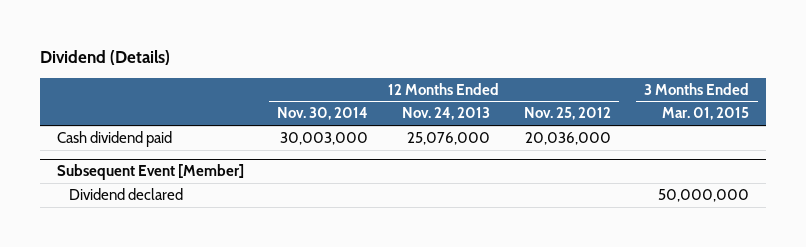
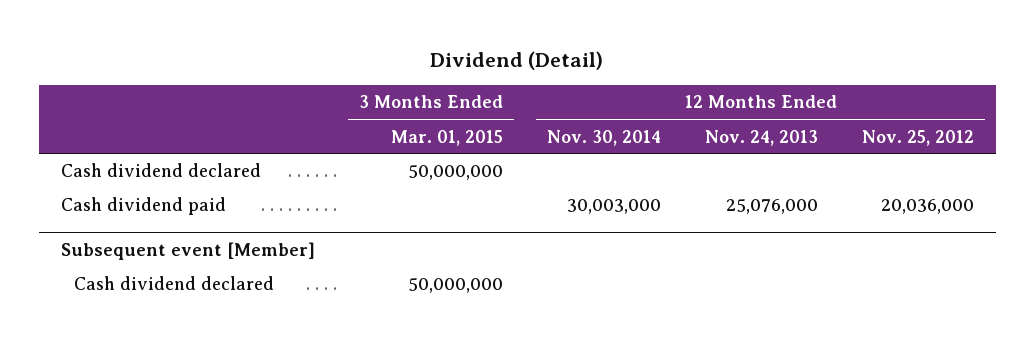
[39,49,170,65] Dividend (Details) -> [430,51,604,71] Dividend (Detail)
none -> [60,163,261,178] Cash dividend declared
[56,164,244,181] Subsequent Event [Member] -> [60,241,315,260] Subsequent event [Member]
[69,188,184,201] Dividend declared -> [73,276,274,291] Cash dividend declared

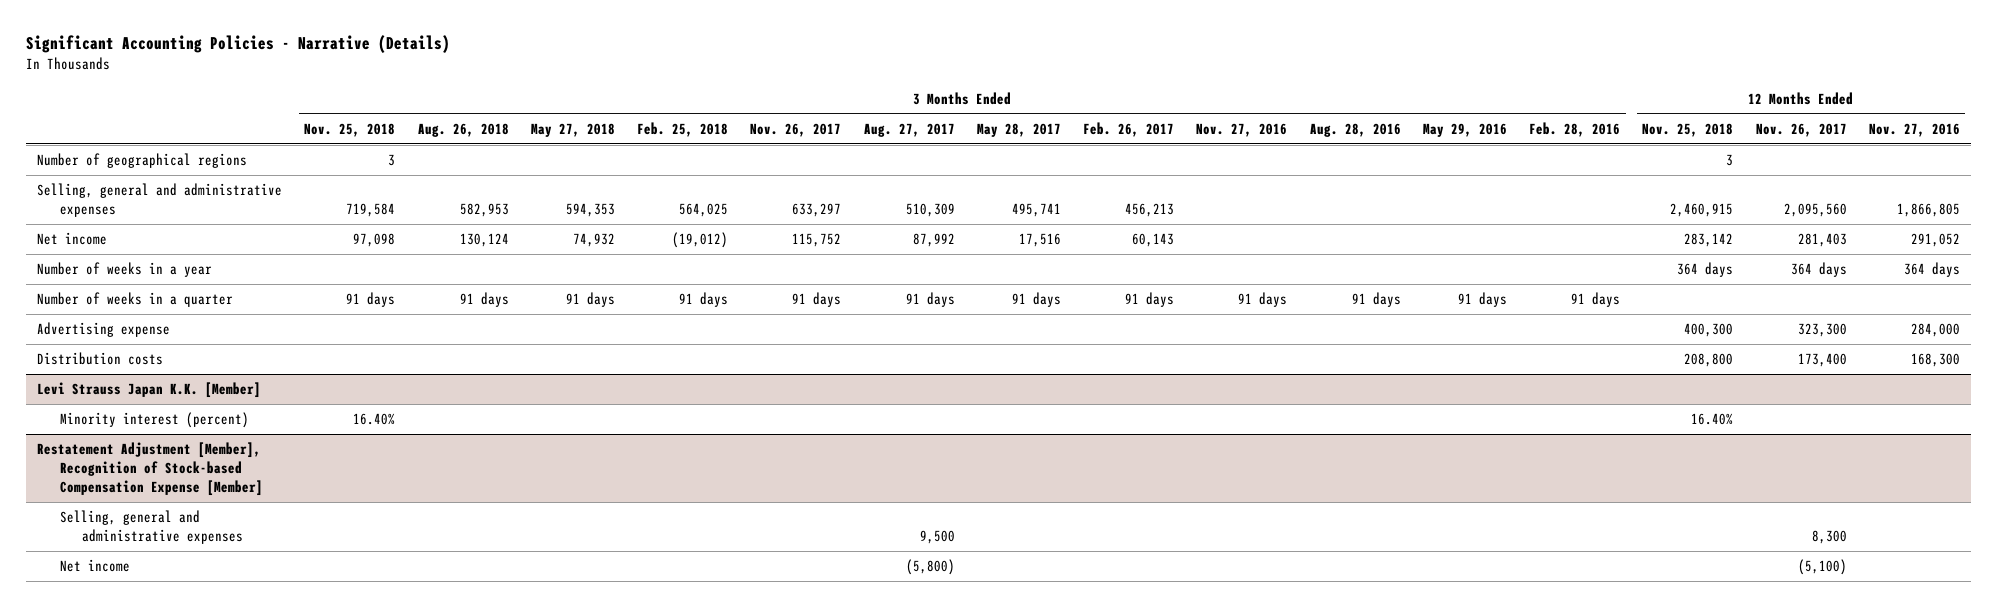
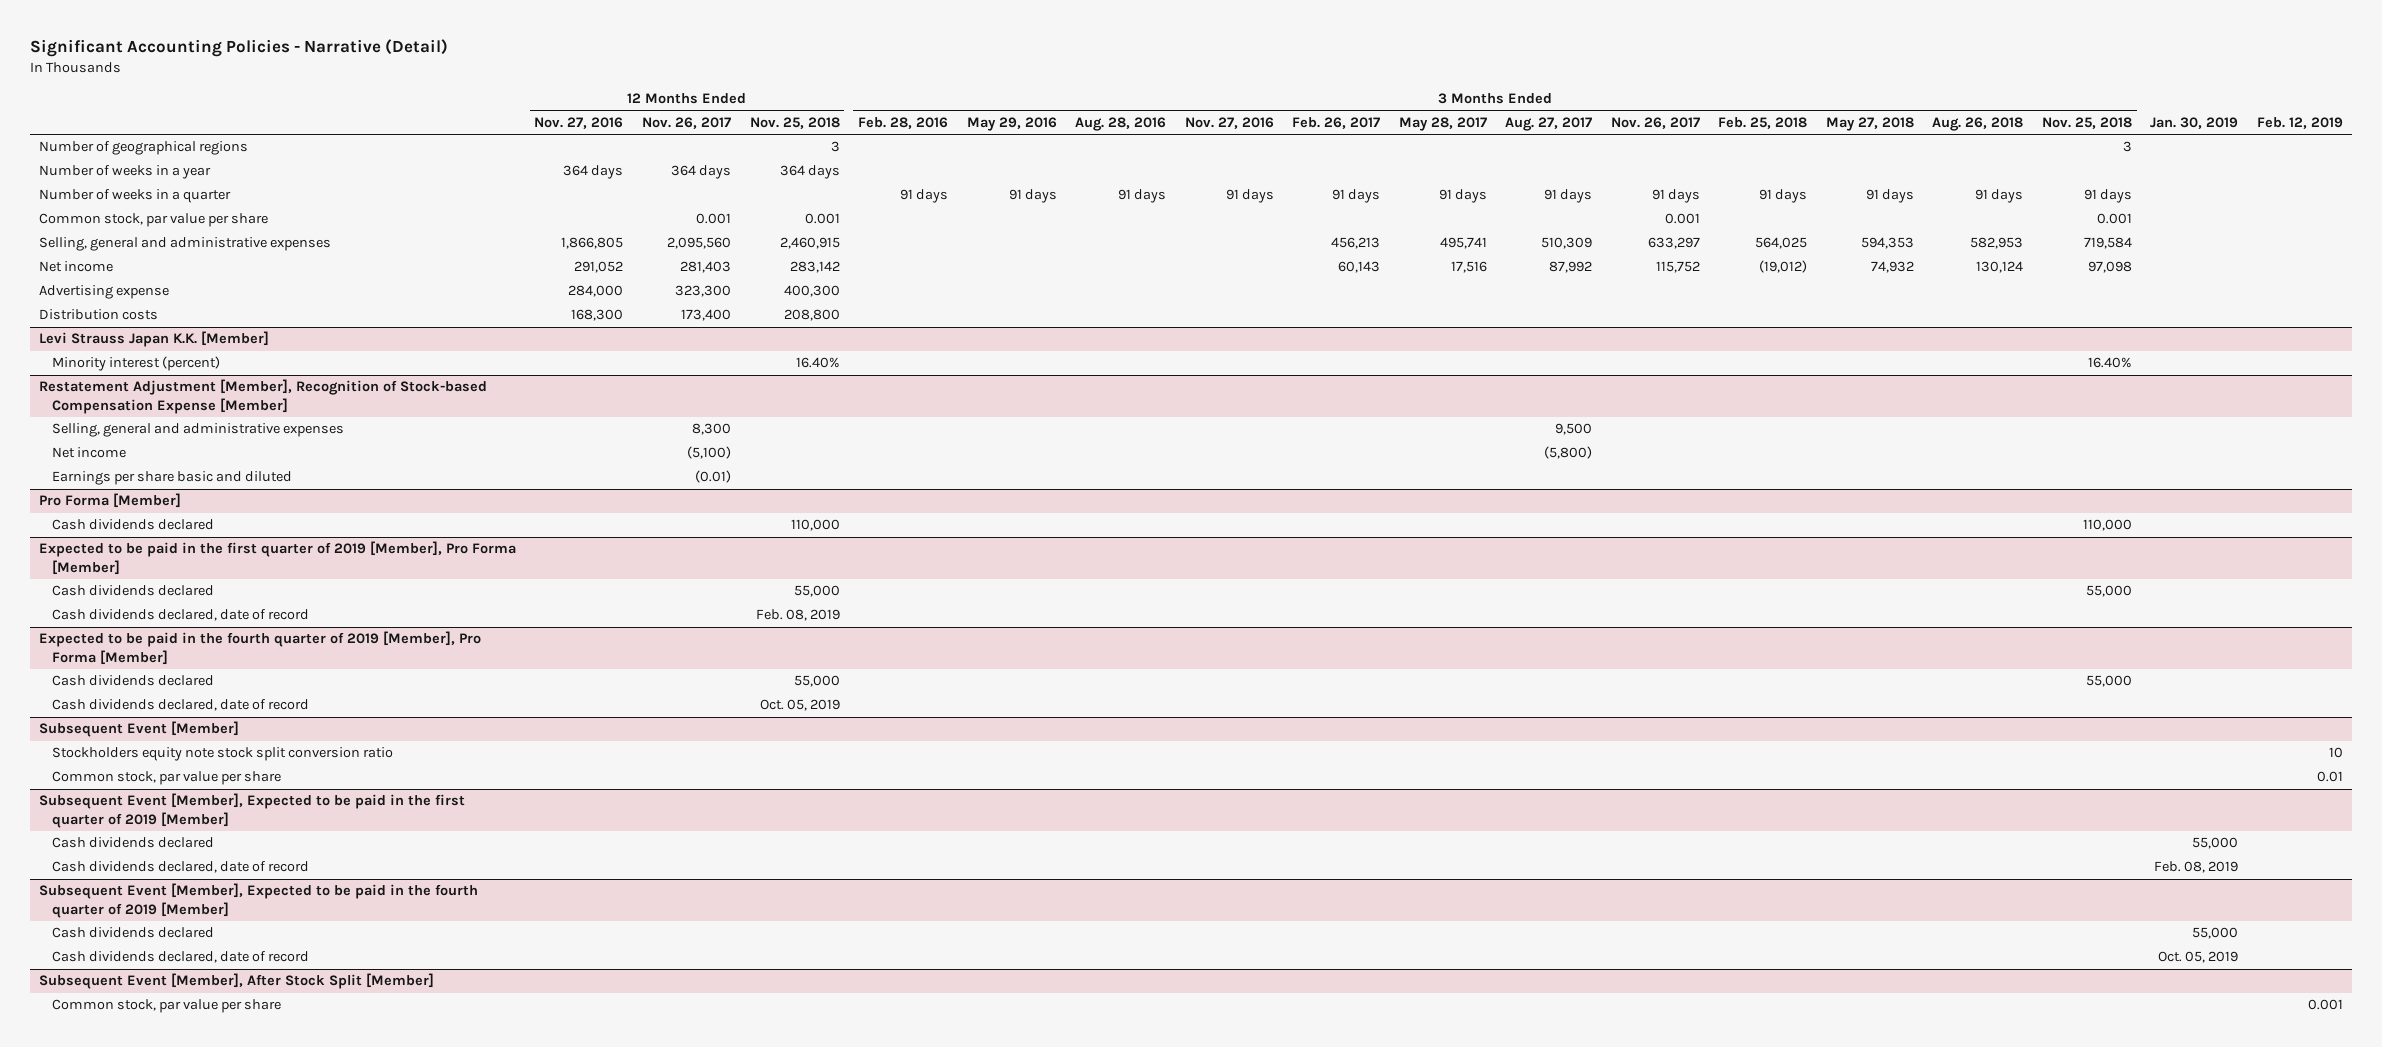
[26,34,451,53] Significant Accounting Policies - Narrative (Details) -> [29,39,448,58] Significant Accounting Policies - Narrative (Detail)
none -> [2150,116,2239,129] Jan. 30, 2019
none -> [2256,116,2343,129] Feb. 12, 2019
none -> [38,213,268,228] Common stock, par value per share
[37,183,283,218] Selling, general and administrative expenses -> [38,237,331,252] Selling, general and administrative expenses
[37,232,108,246] Net income -> [38,261,113,273] Net income
none -> [51,471,292,486] Earnings per share basic and diluted
none -> [38,493,181,509] Pro Forma [Member]
none -> [51,519,214,531] Cash dividends declared
none -> [38,541,516,575] Expected to be paid in the first quarter of 2019 [Member], Pro Forma [Member]
none -> [51,585,214,597] Cash dividends declared
none -> [51,609,309,622] Cash dividends declared, date of record
none -> [38,631,481,665] Expected to be paid in the fourth quarter of 2019 [Member], Pro Forma [Member]
none -> [51,675,214,687] Cash dividends declared
none -> [51,699,309,712] Cash dividends declared, date of record
none -> [38,721,239,738] Subsequent Event [Member]
none -> [51,747,393,762] Stockholders equity note stock split conversion ratio
none -> [51,771,281,786] Common stock, par value per share
none -> [38,793,465,828] Subsequent Event [Member], Expected to be paid in the first quarter of 2019 [Member]
none -> [51,837,214,849] Cash dividends declared
none -> [51,861,309,874] Cash dividends declared, date of record
none -> [38,883,478,918] Subsequent Event [Member], Expected to be paid in the fourth quarter of 2019 [Member]
none -> [51,927,214,939] Cash dividends declared
none -> [51,951,309,964] Cash dividends declared, date of record
none -> [38,973,434,990] Subsequent Event [Member], After Stock Split [Member]
none -> [51,999,281,1014] Common stock, par value per share

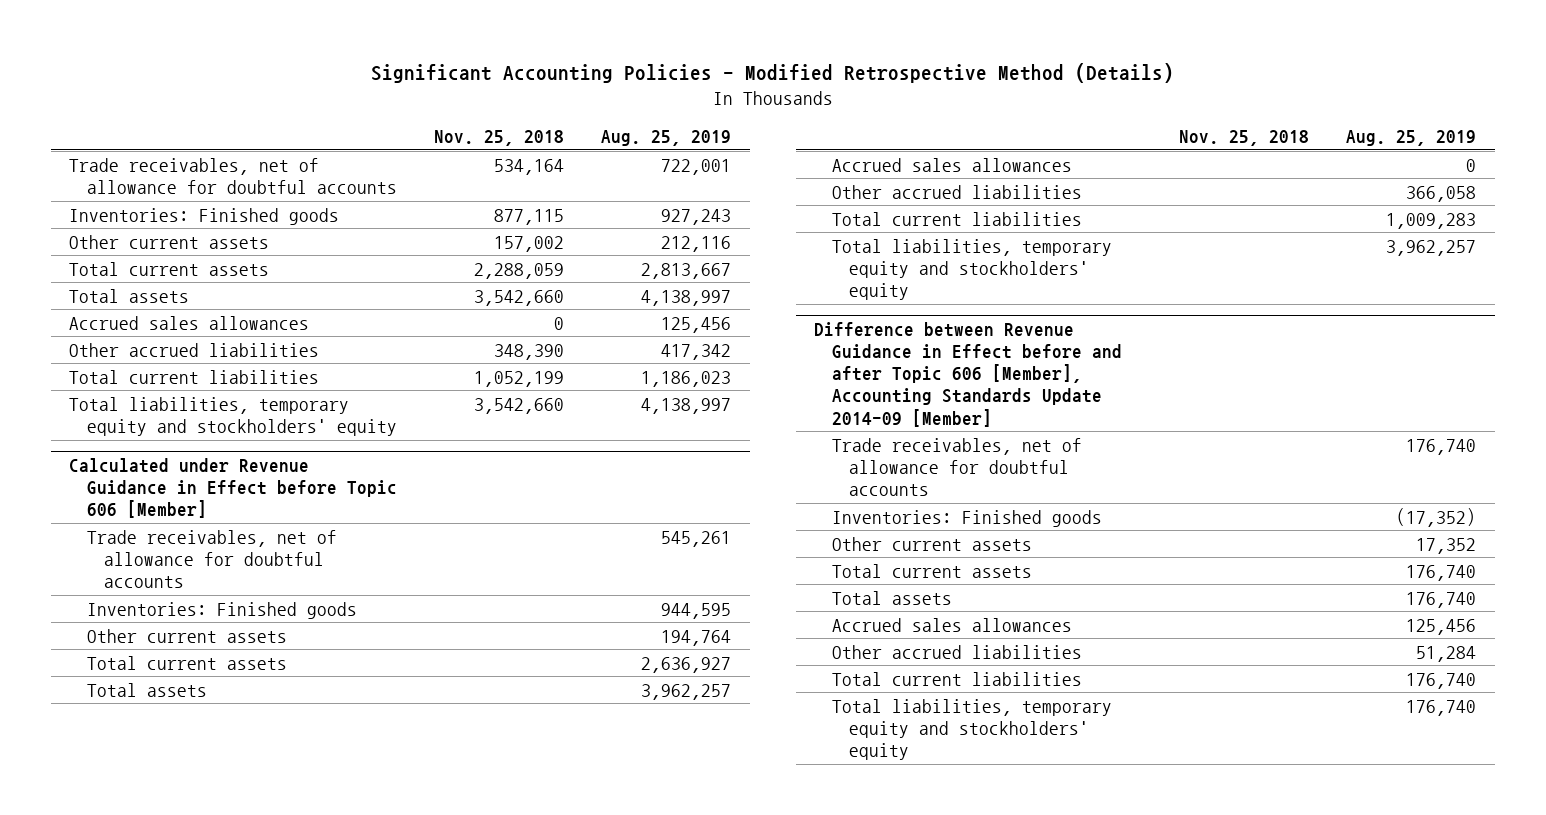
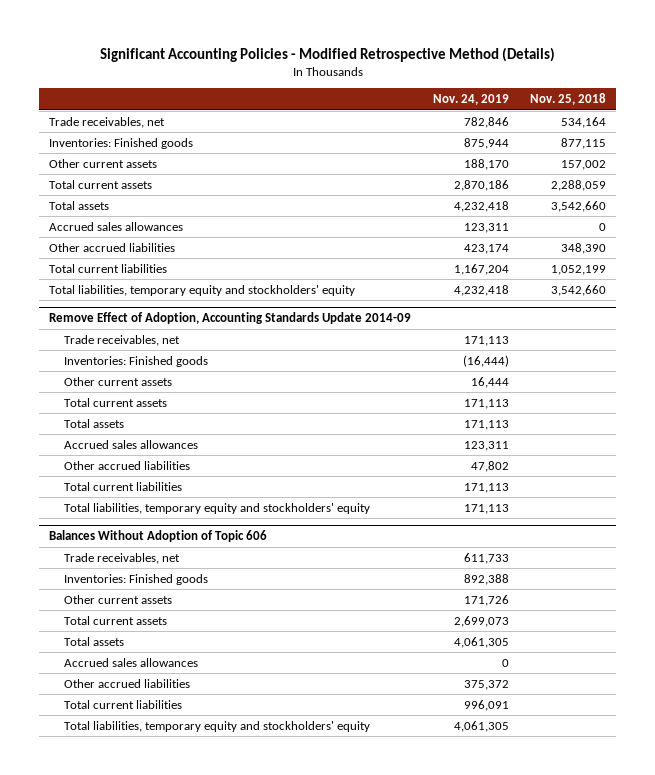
[601,129,732,146] Aug. 25, 2019 -> none
none -> [432,94,509,106] Nov. 24, 2019
[69,157,397,194] Trade receivables, net of allowance for doubtful accounts -> [49,116,166,128] Trade receivables, net
none -> [49,312,412,325] Remove Effect of Adoption, Accounting Standards Update 2014-09
none -> [63,334,180,346] Trade receivables, net
none -> [63,355,208,367] Inventories: Finished goods
none -> [63,376,172,386] Other current assets
none -> [63,397,167,407] Total current assets
none -> [63,418,124,428] Total assets
none -> [63,439,198,449] Accrued sales allowances
none -> [63,460,190,470] Other accrued liabilities
none -> [63,481,182,491] Total current liabilities
none -> [63,502,370,514] Total liabilities, temporary equity and stockholders' equity
[69,457,397,519] Calculated under Revenue Guidance in Effect before Topic 606 [Member] -> [49,530,268,543] Balances Without Adoption of Topic 606
[86,529,337,589] Trade receivables, net of allowance for doubtful accounts -> [63,552,180,564] Trade receivables, net
[814,321,1122,427] Difference between Revenue Guidance in Effect before and after Topic 606 [Member], Accounting Standards Update 2014-09 [Member] -> none
[831,437,1082,497] Trade receivables, net of allowance for doubtful accounts -> none
[831,509,1102,527] Inventories: Finished goods -> none
[831,536,1032,551] Other current assets -> none
[831,563,1032,578] Total current assets -> none
[831,590,952,605] Total assets -> none
[831,617,1072,632] Accrued sales allowances -> none
[831,644,1082,659] Other accrued liabilities -> none
[831,671,1082,686] Total current liabilities -> none
[831,698,1112,761] Total liabilities, temporary equity and stockholders' equity -> none

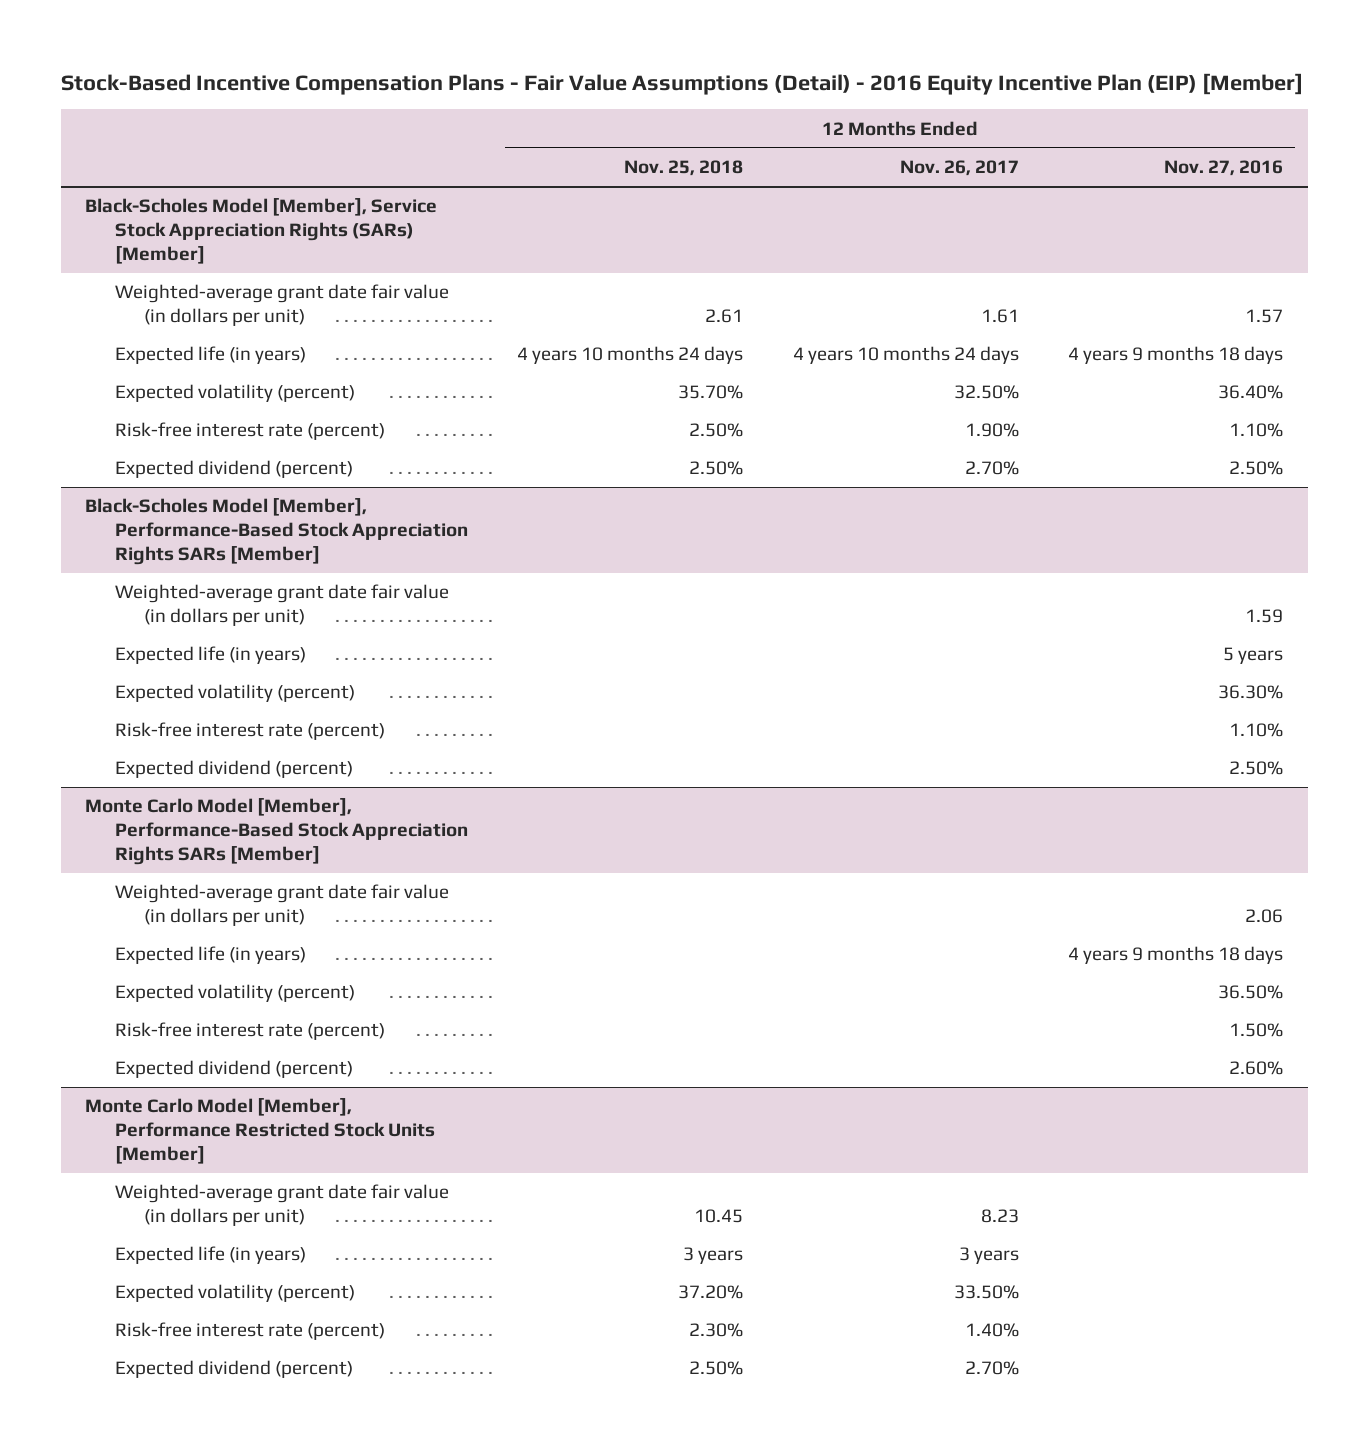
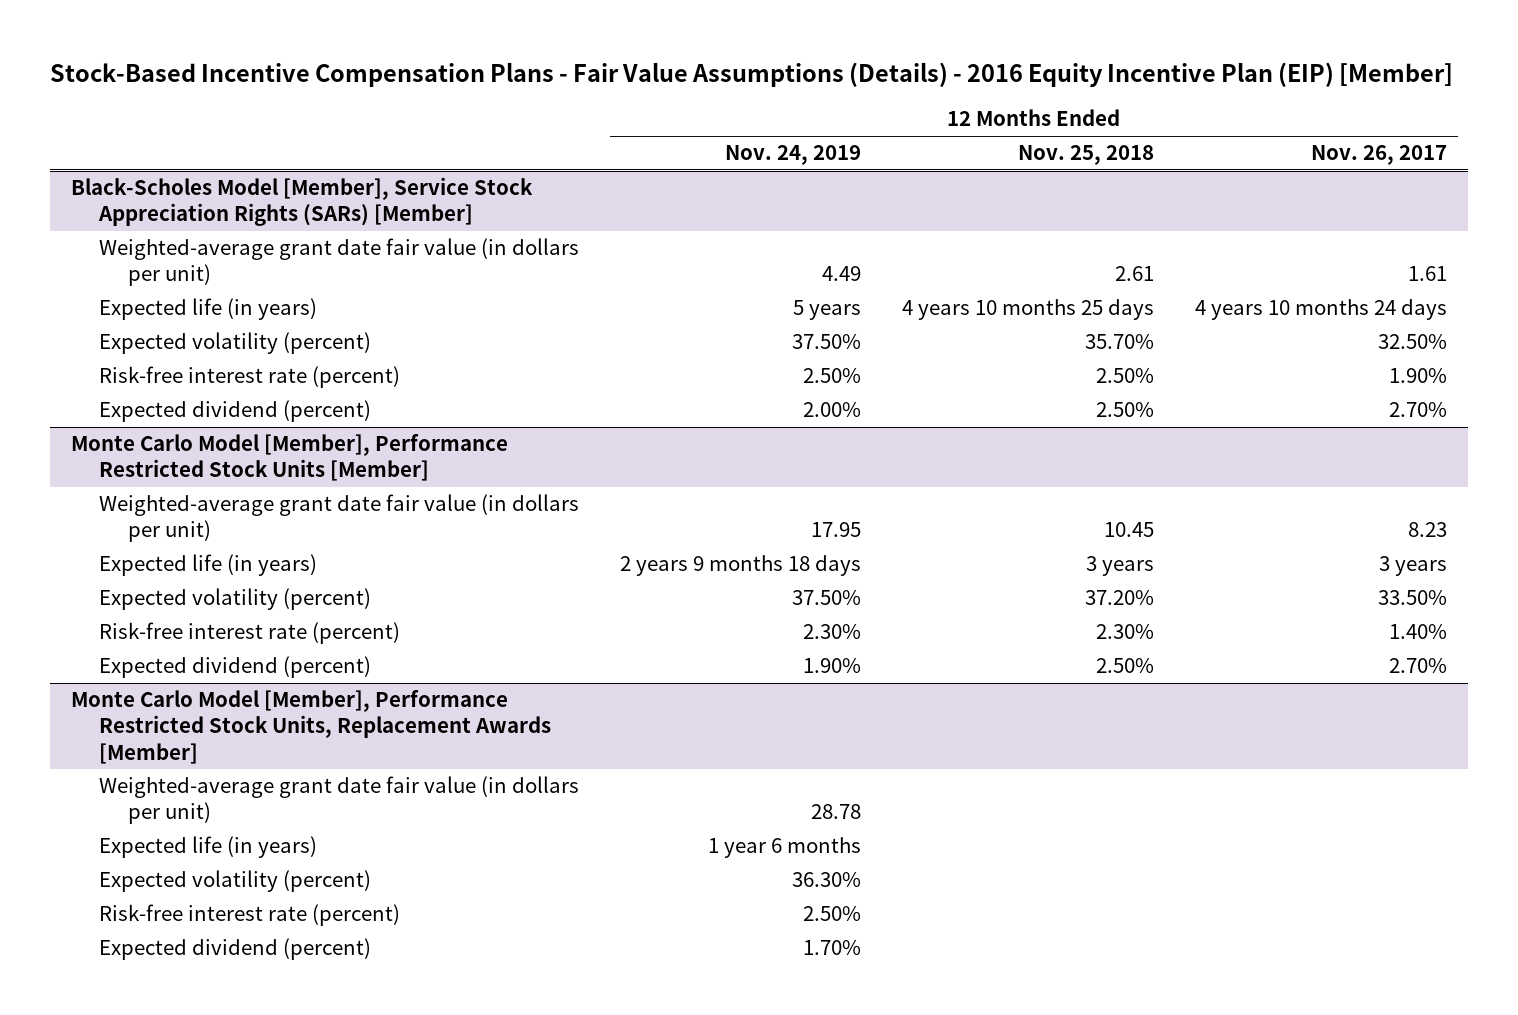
[60,73,1303,96] Stock-Based Incentive Compensation Plans - Fair Value Assumptions (Detail) - 2016 Equity Incentive Plan (EIP) [Member] -> [50,61,1454,87] Stock-Based Incentive Compensation Plans - Fair Value Assumptions (Details) - 2016 Equity Incentive Plan (EIP) [Member]
[1164,160,1284,177] Nov. 27, 2016 -> none
none -> [725,145,862,166] Nov. 24, 2019
[517,346,744,365] 4 years 10 months 24 days -> [902,299,1155,321] 4 years 10 months 25 days
[85,498,468,566] Black-Scholes Model [Member], Performance-Based Stock Appreciation Rights SARs [Member] -> none
[114,584,449,627] Weighted-average grant date fair value (in dollars per unit) -> none
[114,646,306,665] Expected life (in years) -> none
[114,684,355,703] Expected volatility (percent) -> none
[114,722,385,741] Risk-free interest rate (percent) -> none
[114,760,353,779] Expected dividend (percent) -> none
[85,798,468,866] Monte Carlo Model [Member], Performance-Based Stock Appreciation Rights SARs [Member] -> none
[114,884,449,927] Weighted-average grant date fair value (in dollars per unit) -> none
[114,946,306,965] Expected life (in years) -> none
[114,984,355,1003] Expected volatility (percent) -> none
[114,1022,385,1041] Risk-free interest rate (percent) -> none
[114,1060,353,1079] Expected dividend (percent) -> none
none -> [70,690,552,764] Monte Carlo Model [Member], Performance Restricted Stock Units, Replacement Awards [Member]
none -> [99,776,580,825] Weighted-average grant date fair value (in dollars per unit)
none -> [99,836,318,859] Expected life (in years)
none -> [99,870,372,893] Expected volatility (percent)
none -> [99,904,401,927] Risk-free interest rate (percent)
none -> [99,938,372,961] Expected dividend (percent)

